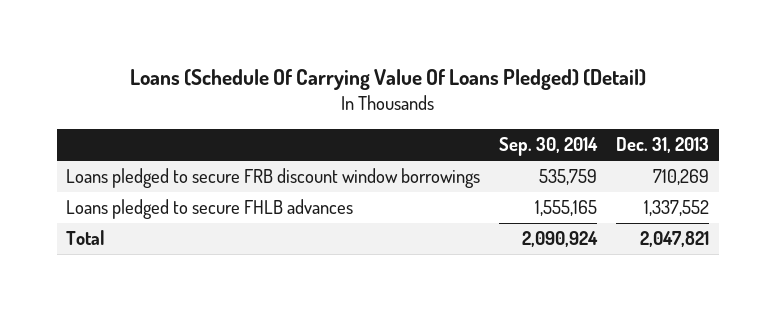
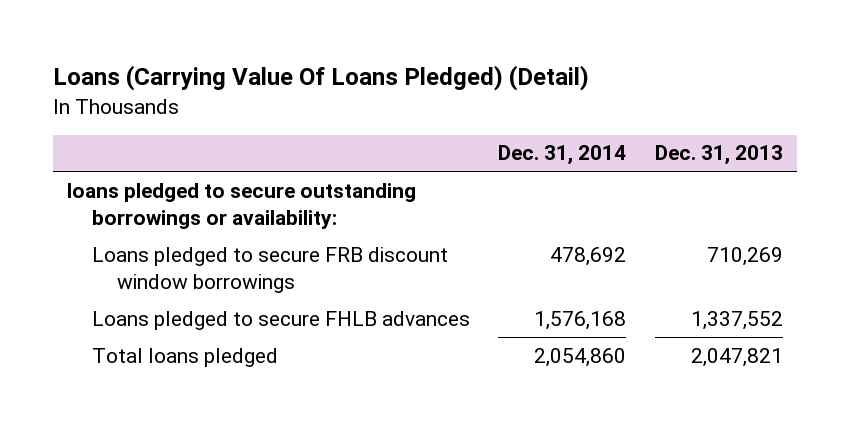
[129,69,646,91] Loans (Schedule Of Carrying Value Of Loans Pledged) (Detail) -> [52,65,589,92] Loans (Carrying Value Of Loans Pledged) (Detail)
[499,137,599,157] Sep. 30, 2014 -> none
none -> [498,145,627,166] Dec. 31, 2014
none -> [66,182,416,229] loans pledged to secure outstanding borrowings or availability:
[66,230,106,246] Total -> [92,347,279,367] Total loans pledged

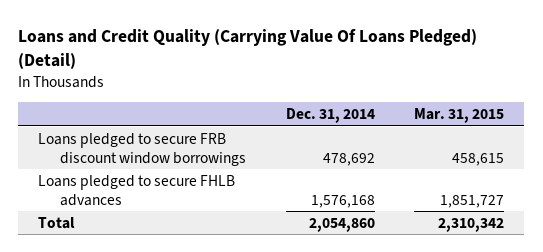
[52,65,589,92] Loans (Carrying Value Of Loans Pledged) (Detail) -> [18,29,478,70] Loans and Credit Quality (Carrying Value Of Loans Pledged) (Detail)
[654,145,783,166] Dec. 31, 2013 -> none
none -> [414,108,505,124] Mar. 31, 2015
[66,182,416,229] loans pledged to secure outstanding borrowings or availability: -> none
[92,347,279,367] Total loans pledged -> [38,216,76,229] Total

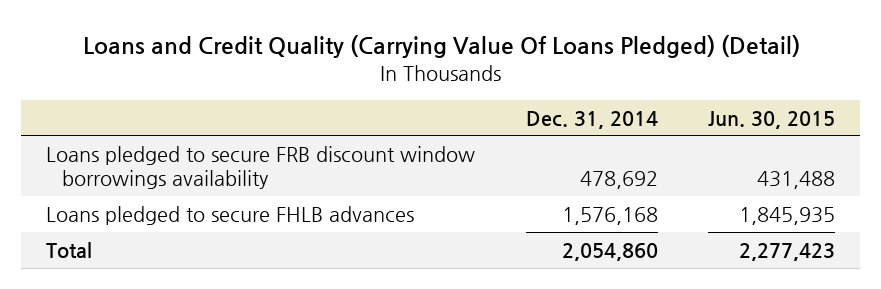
[414,108,505,124] Mar. 31, 2015 -> none
none -> [707,110,835,129] Jun. 30, 2015
[38,132,246,166] Loans pledged to secure FRB discount window borrowings -> [46,145,476,190] Loans pledged to secure FRB discount window borrowings availability

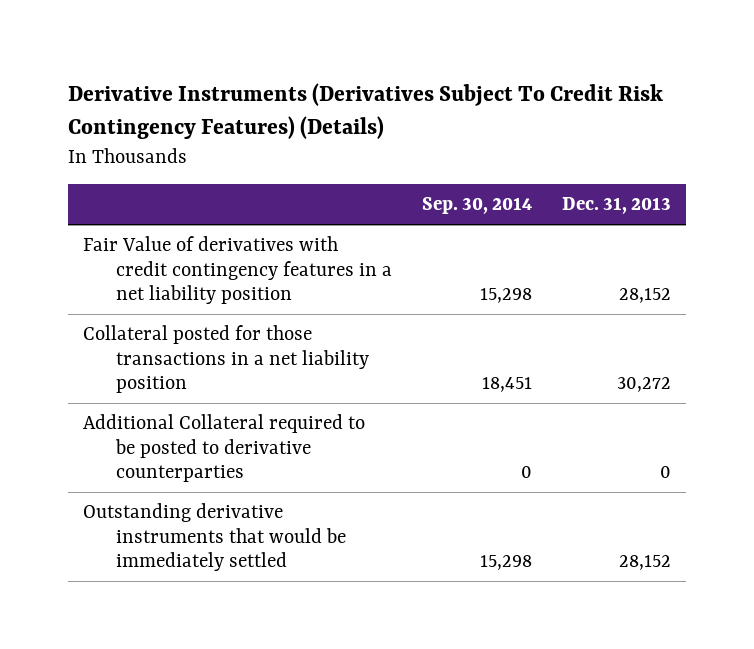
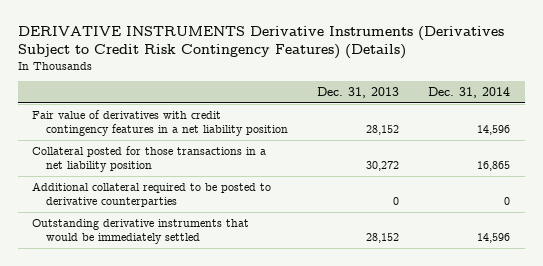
[68,83,664,140] Derivative Instruments (Derivatives Subject To Credit Risk Contingency Features) (Details) -> [17,26,504,60] DERIVATIVE INSTRUMENTS Derivative Instruments (Derivatives Subject to Credit Risk Contingency Features) (Details)
[422,197,533,215] Sep. 30, 2014 -> none
none -> [428,86,511,98] Dec. 31, 2014
[83,236,392,305] Fair Value of derivatives with credit contingency features in a net liability position -> [32,109,289,137] Fair value of derivatives with credit contingency features in a net liability position
[83,414,366,483] Additional Collateral required to be posted to derivative counterparties -> [32,181,272,208] Additional collateral required to be posted to derivative counterparties

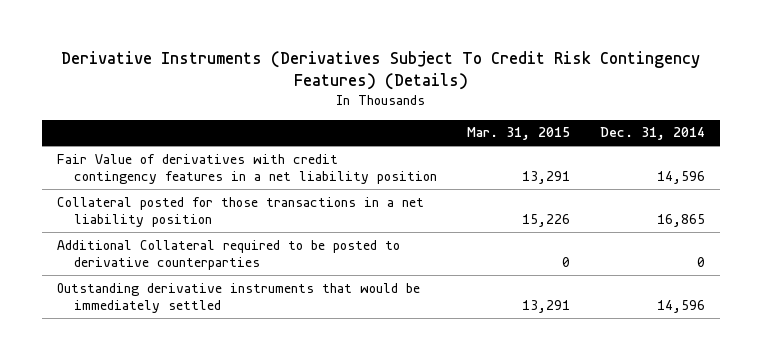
[17,26,504,60] DERIVATIVE INSTRUMENTS Derivative Instruments (Derivatives Subject to Credit Risk Contingency Features) (Details) -> [61,51,701,91] Derivative Instruments (Derivatives Subject To Credit Risk Contingency Features) (Details)
[317,86,400,98] Dec. 31, 2013 -> none
none -> [467,127,571,141] Mar. 31, 2015
[32,109,289,137] Fair value of derivatives with credit contingency features in a net liability position -> [57,153,438,185] Fair Value of derivatives with credit contingency features in a net liability position
[32,181,272,208] Additional collateral required to be posted to derivative counterparties -> [57,239,401,271] Additional Collateral required to be posted to derivative counterparties

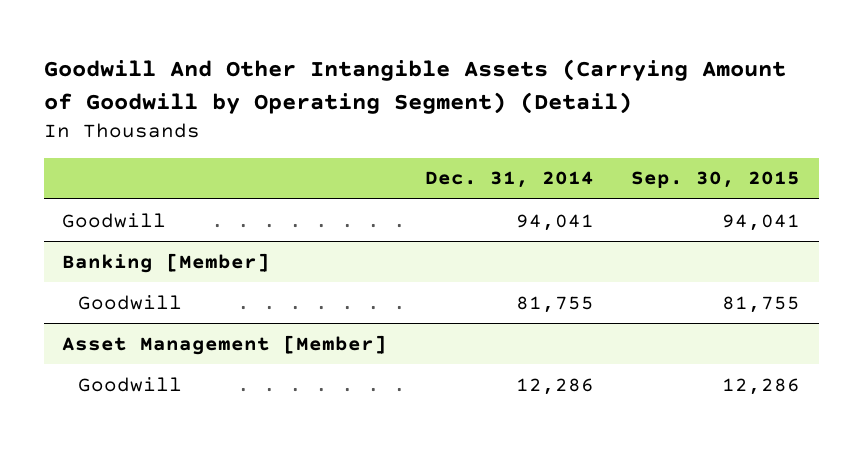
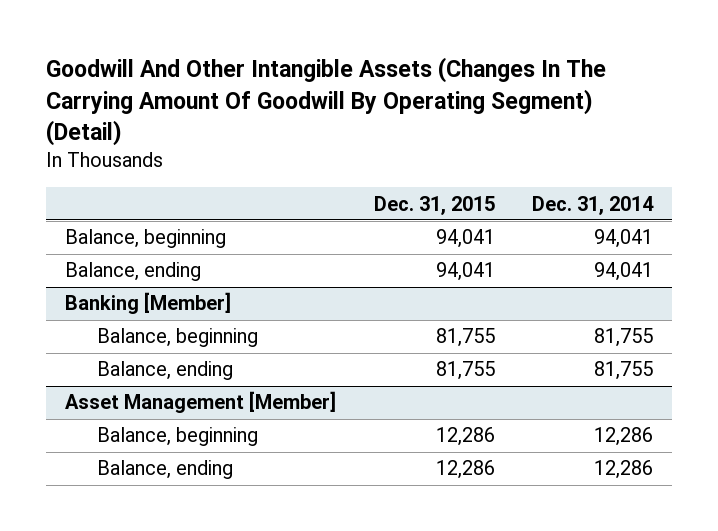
[43,59,786,114] Goodwill And Other Intangible Assets (Carrying Amount of Goodwill by Operating Segment) (Detail) -> [46,57,607,146] Goodwill And Other Intangible Assets (Changes In The Carrying Amount Of Goodwill By Operating Segment) (Detail)
[631,171,801,189] Sep. 30, 2015 -> none
none -> [373,195,495,215] Dec. 31, 2015
[62,212,167,228] Goodwill -> [64,229,226,249] Balance, beginning
none -> [64,262,201,282] Balance, ending
[77,294,182,310] Goodwill -> [96,328,258,348] Balance, beginning
none -> [96,361,233,381] Balance, ending
[77,376,182,392] Goodwill -> [96,427,258,447] Balance, beginning
none -> [96,460,233,480] Balance, ending

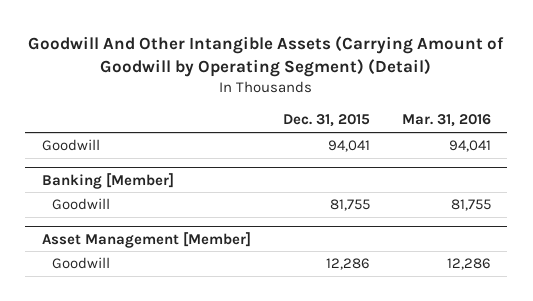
[46,57,607,146] Goodwill And Other Intangible Assets (Changes In The Carrying Amount Of Goodwill By Operating Segment) (Detail) -> [28,35,505,77] Goodwill And Other Intangible Assets (Carrying Amount of Goodwill by Operating Segment) (Detail)
[532,195,655,215] Dec. 31, 2014 -> none
none -> [402,114,492,128] Mar. 31, 2016
[64,262,201,282] Balance, ending -> none
[64,229,226,249] Balance, beginning -> [41,139,100,152] Goodwill
[96,361,233,381] Balance, ending -> none
[96,328,258,348] Balance, beginning -> [52,198,111,211] Goodwill
[96,460,233,480] Balance, ending -> none
[96,427,258,447] Balance, beginning -> [52,257,111,270] Goodwill

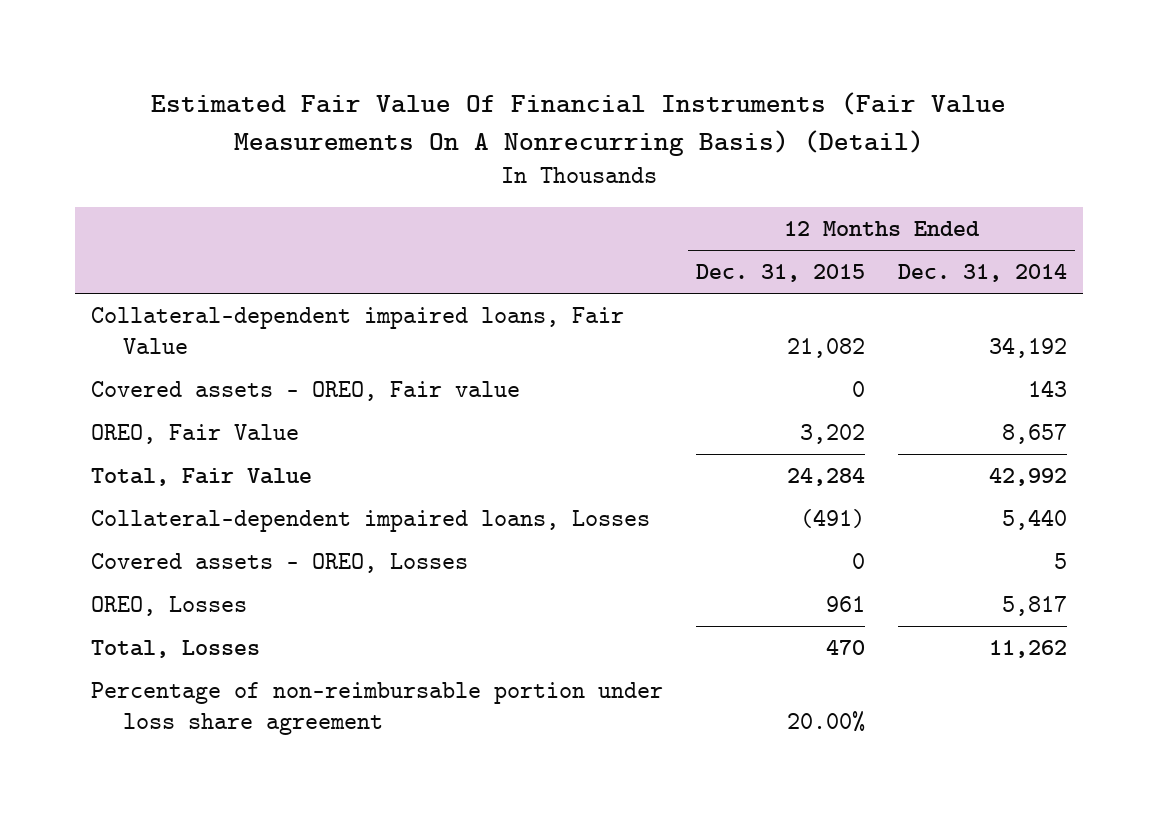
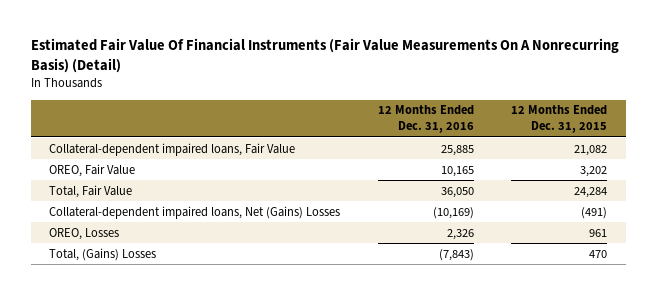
[897,264,1067,283] Dec. 31, 2014 -> none
none -> [377,105,474,134] 12 Months Ended Dec. 31, 2016
[91,380,521,401] Covered assets - OREO, Fair value -> none
[91,552,469,573] Covered assets - OREO, Losses -> none
[91,509,651,532] Collateral-dependent impaired loans, Losses -> [49,205,341,219] Collateral-dependent impaired loans, Net (Gains) Losses
[91,681,664,735] Percentage of non-reimbursable portion under loss share agreement -> none
[91,639,261,658] Total, Losses -> [49,247,157,261] Total, (Gains) Losses

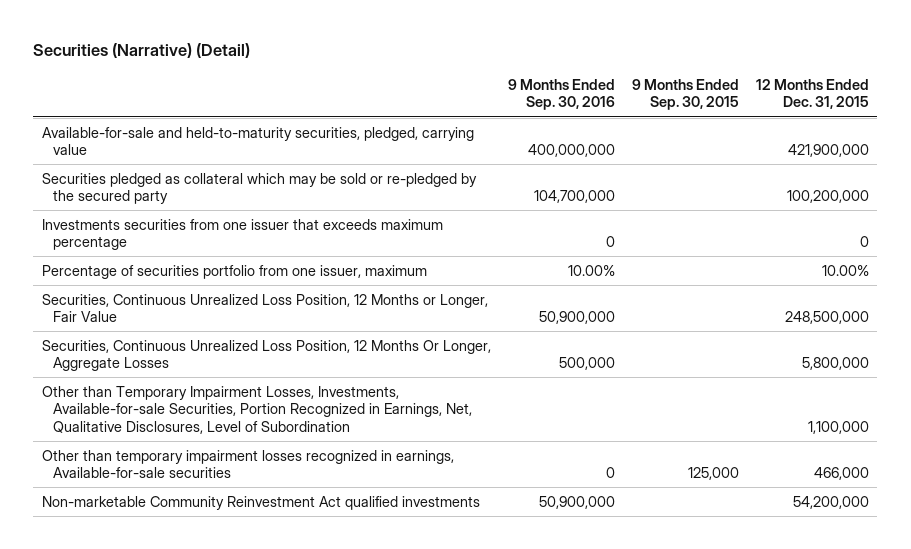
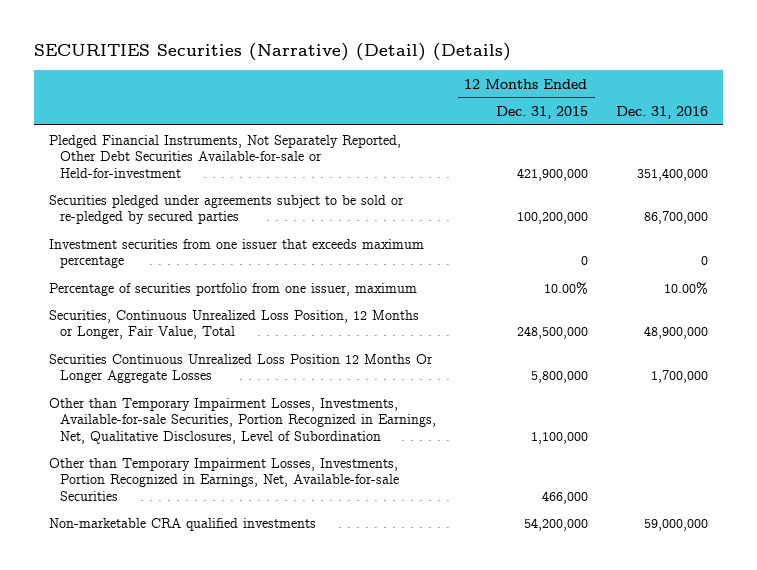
[33,42,251,58] Securities (Narrative) (Detail) -> [34,43,512,62] SECURITIES Securities (Narrative) (Detail) (Details)
[507,78,615,111] 9 Months Ended Sep. 30, 2016 -> none
[631,78,739,111] 9 Months Ended Sep. 30, 2015 -> none
none -> [616,106,709,120] Dec. 31, 2016
[41,126,474,156] Available-for-sale and held-to-maturity securities, pledged, carrying value -> [48,134,401,178] Pledged Financial Instruments, Not Separately Reported, Other Debt Securities Available-for-sale or Held-for-investment
[41,172,477,205] Securities pledged as collateral which may be sold or re-pledged by the secured party -> [48,194,404,225] Securities pledged under agreements subject to be sold or re-pledged by secured parties
[41,218,443,251] Investments securities from one issuer that exceeds maximum percentage -> [48,238,424,269] Investment securities from one issuer that exceeds maximum percentage
[41,293,488,323] Securities, Continuous Unrealized Loss Position, 12 Months or Longer, Fair Value -> [48,309,419,340] Securities, Continuous Unrealized Loss Position, 12 Months or Longer, Fair Value, Total
[41,339,491,372] Securities, Continuous Unrealized Loss Position, 12 Months Or Longer, Aggregate Losses -> [48,353,433,384] Securities Continuous Unrealized Loss Position 12 Months Or Longer Aggregate Losses
[41,449,454,479] Other than temporary impairment losses recognized in earnings, Available-for-sale securities -> [48,457,399,501] Other than Temporary Impairment Losses, Investments, Portion Recognized in Earnings, Net, Available-for-sale Securities
[41,495,480,510] Non-marketable Community Reinvestment Act qualified investments -> [48,517,316,531] Non-marketable CRA qualified investments

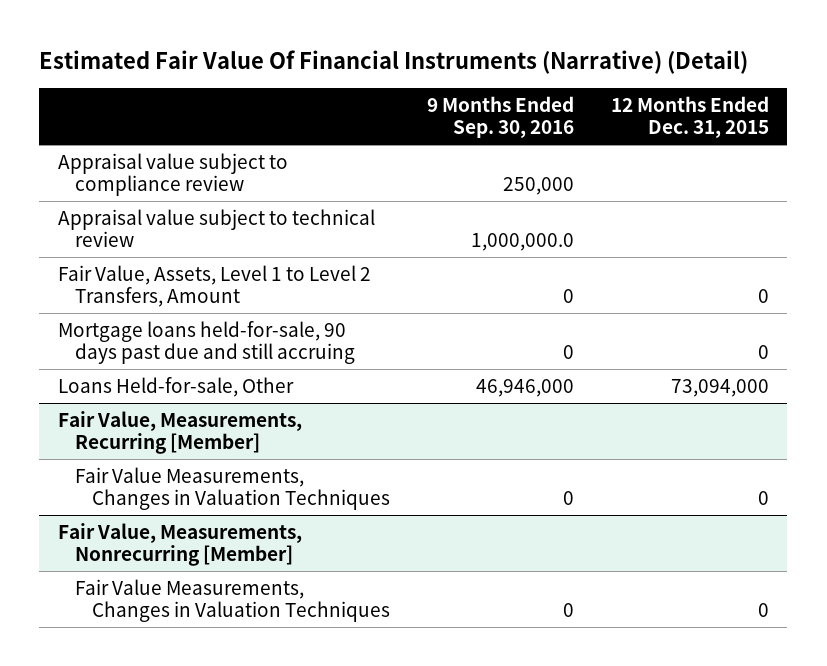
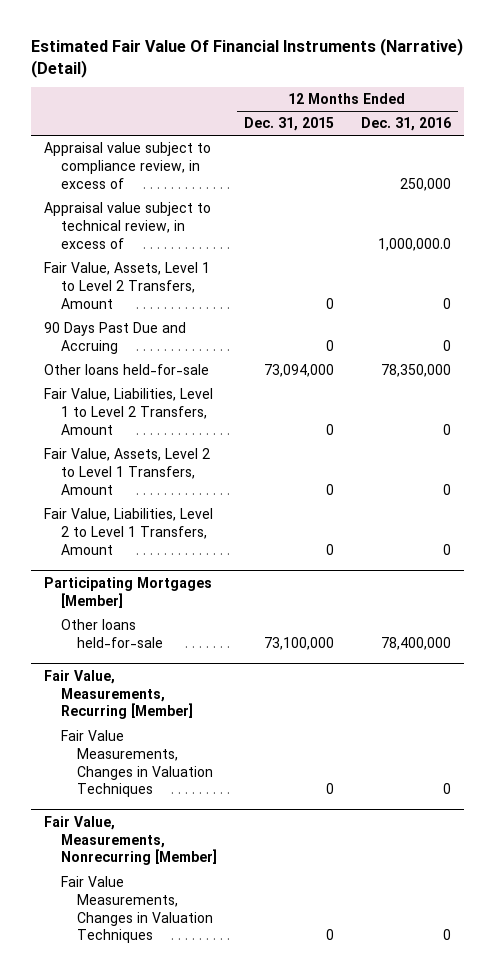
[427,95,575,139] 9 Months Ended Sep. 30, 2016 -> none
none -> [360,117,451,132] Dec. 31, 2016
[57,152,288,197] Appraisal value subject to compliance review -> [44,141,212,189] Appraisal value subject to compliance review, in excess of
[57,208,375,248] Appraisal value subject to technical review -> [44,201,212,249] Appraisal value subject to technical review, in excess of
[57,320,356,365] Mortgage loans held-for-sale, 90 days past due and still accruing -> [44,321,187,354] 90 Days Past Due and Accruing
[57,376,294,397] Loans Held-for-sale, Other -> [44,363,210,375] Other loans held-for-sale
none -> [44,387,214,435] Fair Value, Liabilities, Level 1 to Level 2 Transfers, Amount
none -> [44,447,211,495] Fair Value, Assets, Level 2 to Level 1 Transfers, Amount
none -> [44,507,214,555] Fair Value, Liabilities, Level 2 to Level 1 Transfers, Amount
none -> [44,576,213,608] Participating Mortgages [Member]
none -> [60,618,164,648] Other loans held-for-sale

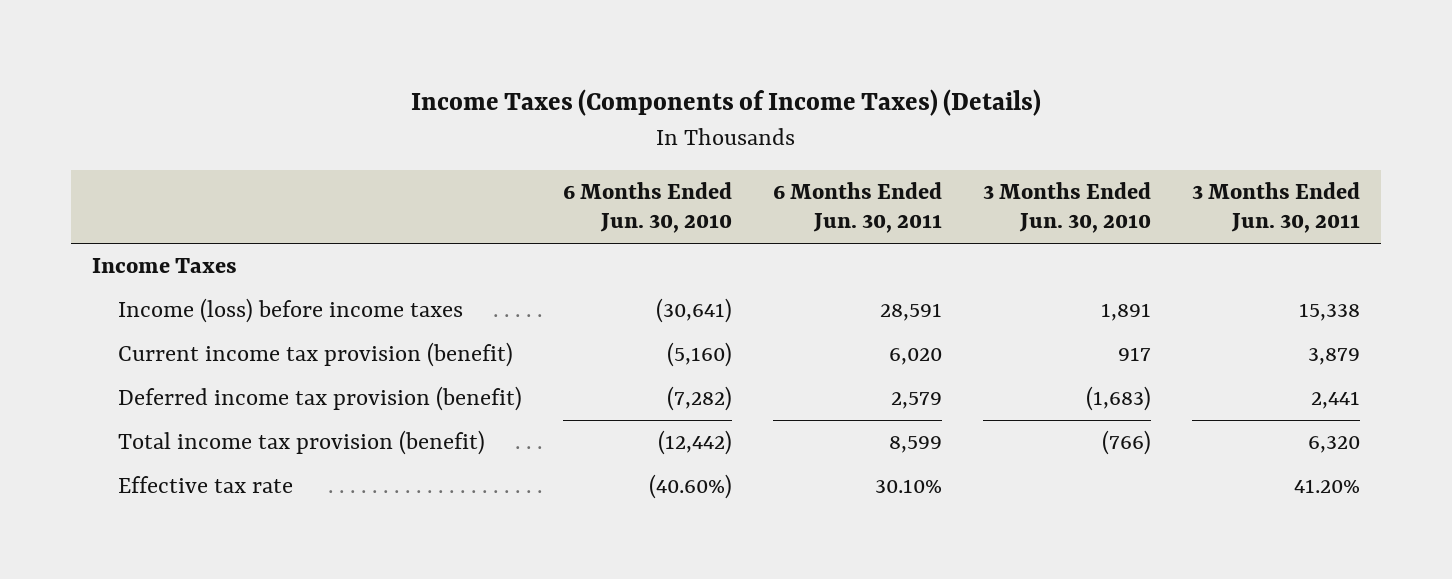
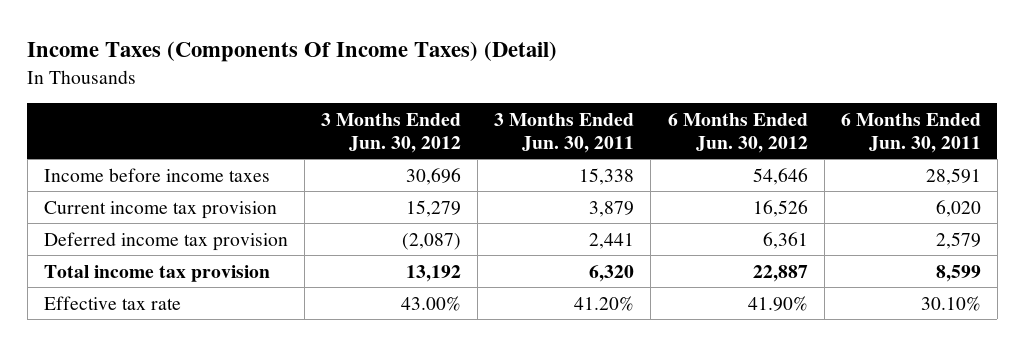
[410,89,1041,117] Income Taxes (Components of Income Taxes) (Details) -> [27,41,558,63] Income Taxes (Components Of Income Taxes) (Detail)
[562,182,732,234] 6 Months Ended Jun. 30, 2010 -> none
[982,182,1151,234] 3 Months Ended Jun. 30, 2010 -> none
none -> [321,112,462,153] 3 Months Ended Jun. 30, 2012
none -> [667,112,808,153] 6 Months Ended Jun. 30, 2012
[91,258,237,274] Income Taxes -> none
[117,298,463,324] Income (loss) before income taxes -> [43,167,270,182] Income before income taxes
[117,342,513,368] Current income tax provision (benefit) -> [43,200,277,219] Current income tax provision
[117,386,522,412] Deferred income tax provision (benefit) -> [43,231,288,251] Deferred income tax provision
[117,430,485,456] Total income tax provision (benefit) -> [43,264,270,282] Total income tax provision

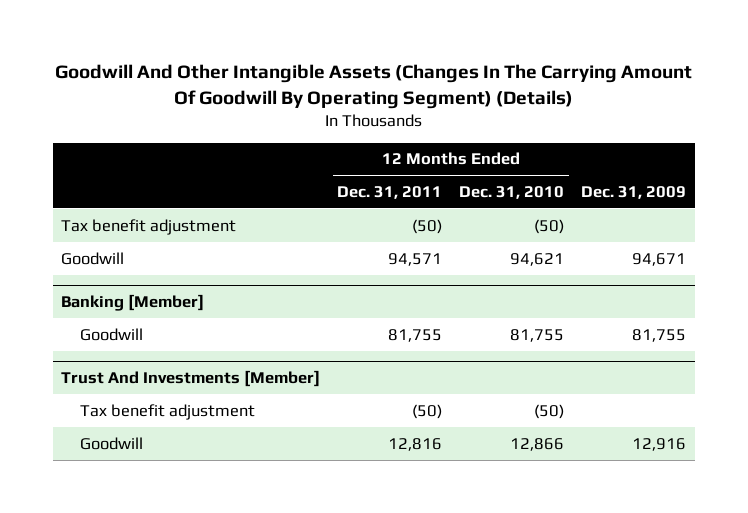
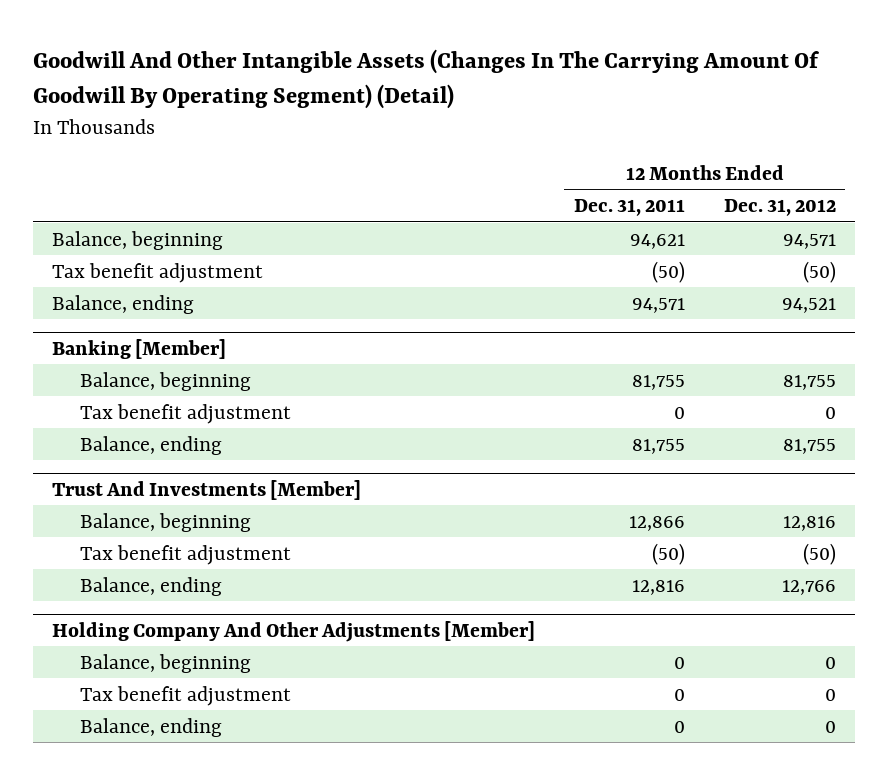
[54,64,692,110] Goodwill And Other Intangible Assets (Changes In The Carrying Amount Of Goodwill By Operating Segment) (Details) -> [32,49,819,110] Goodwill And Other Intangible Assets (Changes In The Carrying Amount Of Goodwill By Operating Segment) (Detail)
[459,186,565,200] Dec. 31, 2010 -> none
[581,186,687,200] Dec. 31, 2009 -> none
none -> [723,198,836,216] Dec. 31, 2012
none -> [52,230,224,250] Balance, beginning
[61,251,125,265] Goodwill -> [52,294,195,314] Balance, ending
[80,327,144,341] Goodwill -> [79,371,251,391] Balance, beginning
none -> [79,403,291,424] Tax benefit adjustment
none -> [79,435,222,455] Balance, ending
none -> [79,512,251,532] Balance, beginning
[80,436,144,450] Goodwill -> [79,576,222,596] Balance, ending
none -> [52,620,536,642] Holding Company And Other Adjustments [Member]
none -> [79,653,251,673] Balance, beginning
none -> [79,685,291,706] Tax benefit adjustment
none -> [79,717,222,737] Balance, ending

